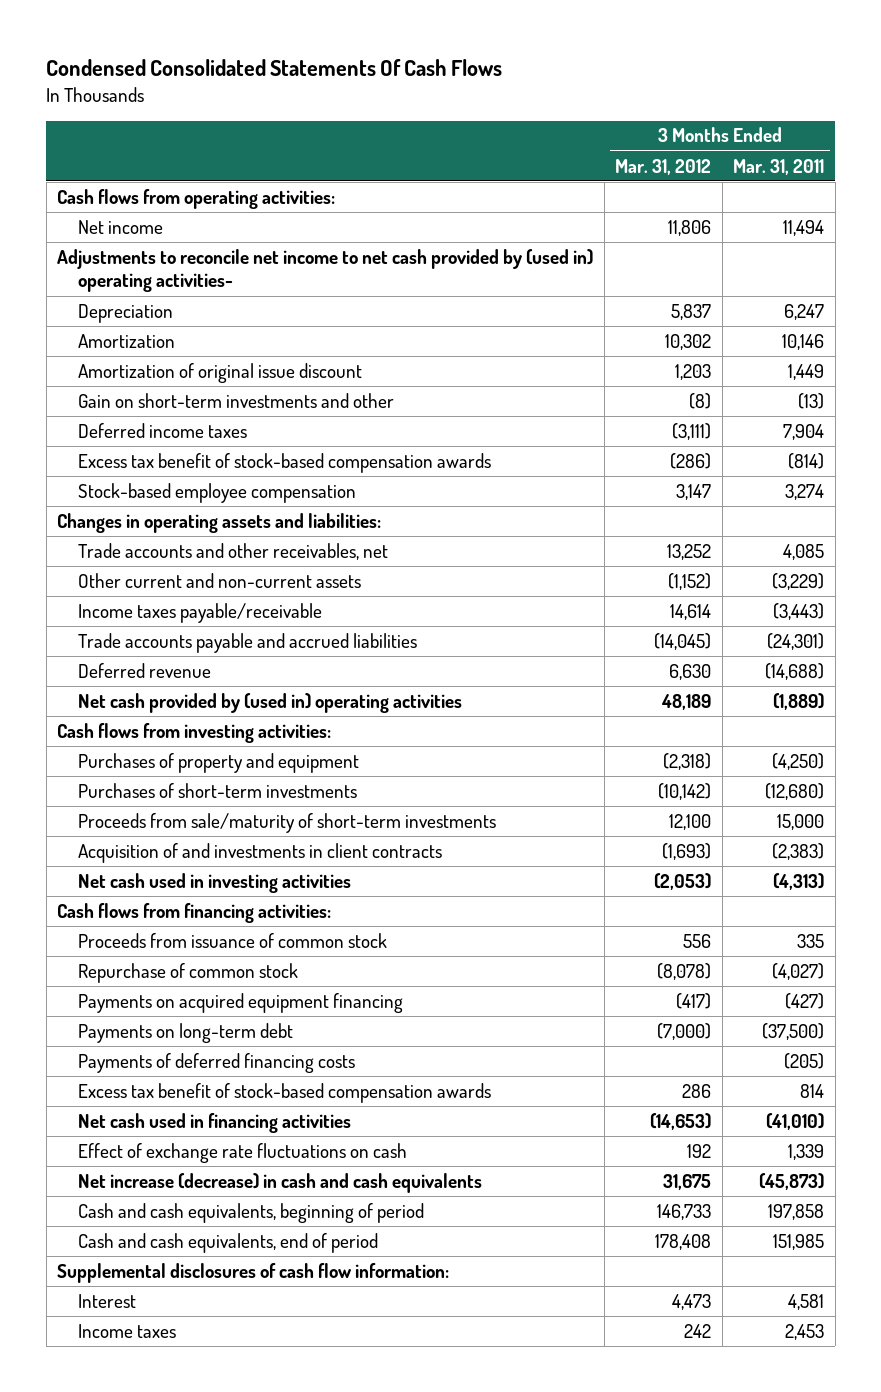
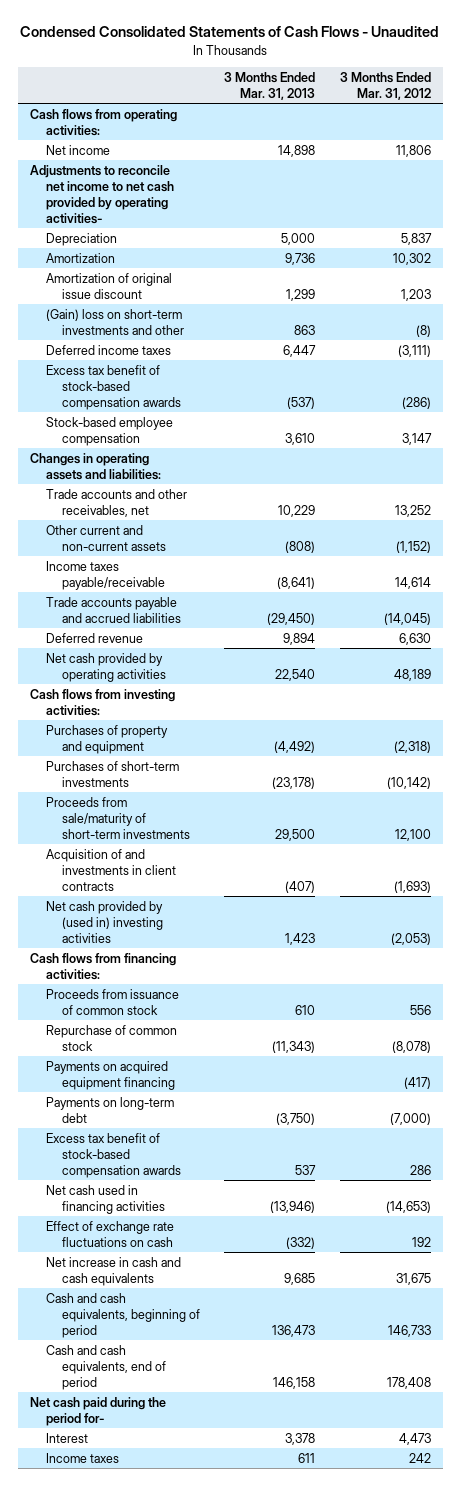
[46,58,503,76] Condensed Consolidated Statements Of Cash Flows -> [20,26,440,38] Condensed Consolidated Statements of Cash Flows - Unaudited
[733,158,825,175] Mar. 31, 2011 -> none
none -> [224,71,316,100] 3 Months Ended Mar. 31, 2013
[57,248,594,293] Adjustments to reconcile net income to net cash provided by (used in) operating activities- -> [29,164,174,224] Adjustments to reconcile net income to net cash provided by operating activities-
[77,392,394,408] Gain on short-term investments and other -> [45,308,185,335] (Gain) loss on short-term investments and other
[77,692,462,713] Net cash provided by (used in) operating activities -> [45,652,167,682] Net cash provided by operating activities
[77,872,351,893] Net cash used in investing activities -> [45,900,164,943] Net cash provided by (used in) investing activities
[77,1052,355,1073] Payments of deferred financing costs -> none
[77,1172,482,1193] Net increase (decrease) in cash and cash equivalents -> [45,1256,181,1286] Net increase in cash and cash equivalents
[57,1262,450,1283] Supplemental disclosures of cash flow information: -> none
none -> [29,1396,166,1426] Net cash paid during the period for-

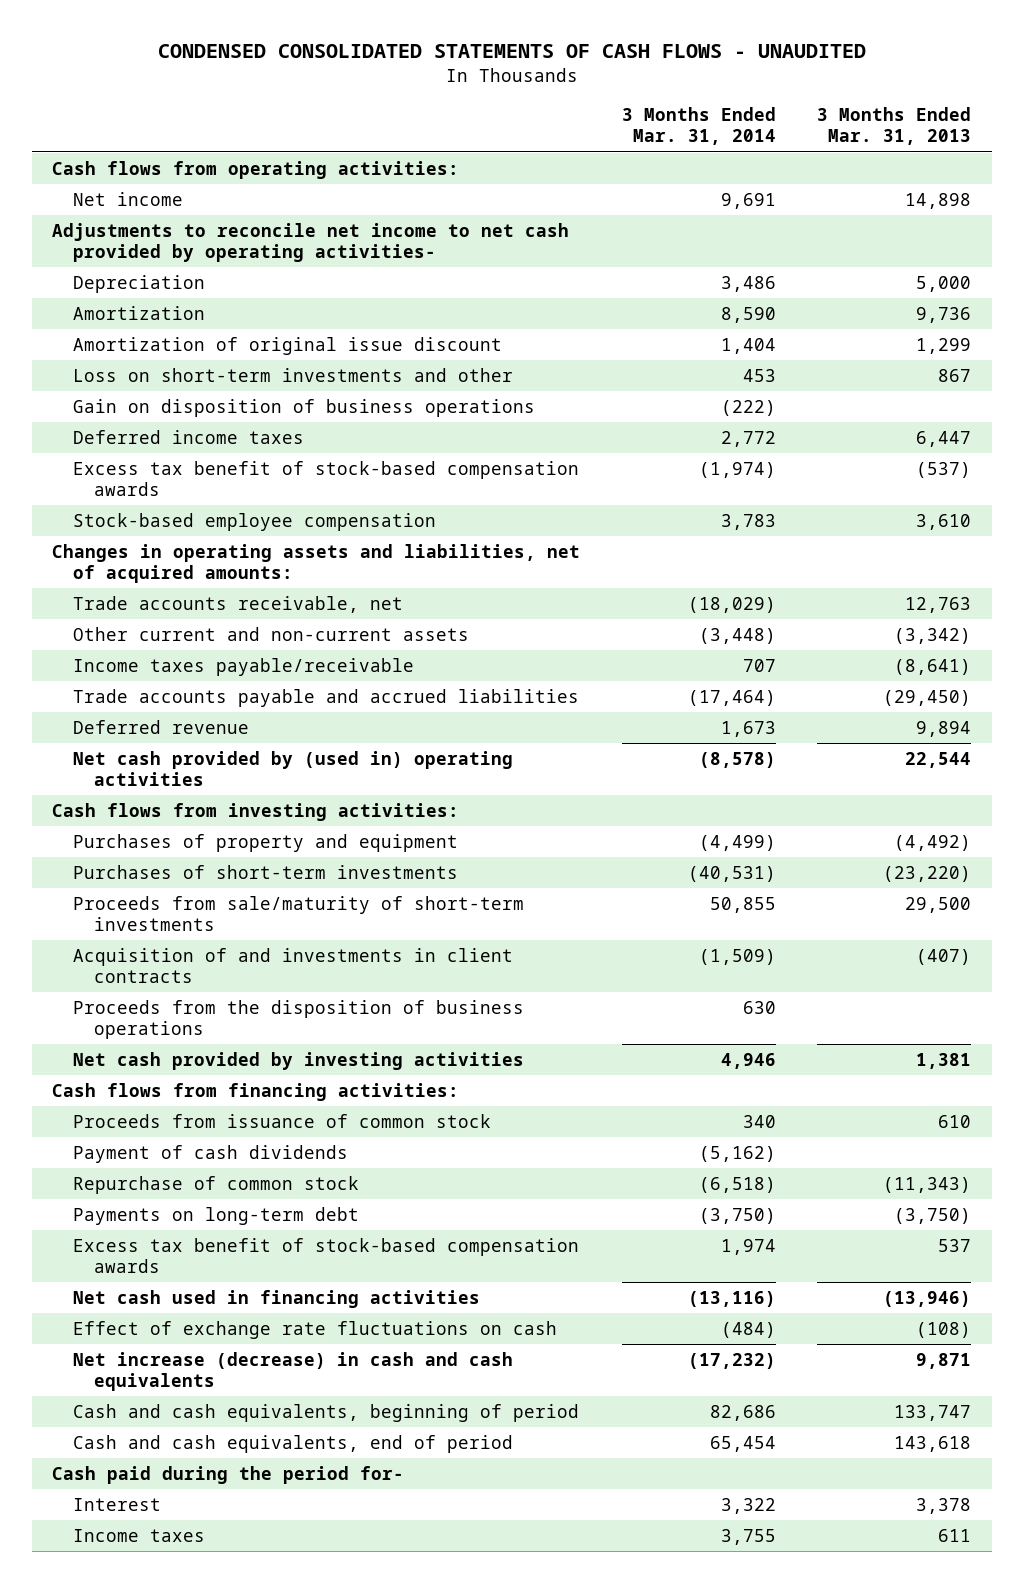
[20,26,440,38] Condensed Consolidated Statements of Cash Flows - Unaudited -> [157,44,866,59] CONDENSED CONSOLIDATED STATEMENTS OF CASH FLOWS - UNAUDITED
[339,71,431,100] 3 Months Ended Mar. 31, 2012 -> none
none -> [621,106,776,146] 3 Months Ended Mar. 31, 2014
[45,308,185,335] (Gain) loss on short-term investments and other -> [73,367,514,382] Loss on short-term investments and other
[294,324,316,335] 863 -> [938,368,972,382] 867
none -> [73,398,536,417] Gain on disposition of business operations
[45,488,187,517] Trade accounts and other receivables, net -> none
[29,452,161,480] Changes in operating assets and liabilities: -> [52,543,581,584] Changes in operating assets and liabilities, net of acquired amounts:
none -> [73,595,404,613] Trade accounts receivable, net
[285,540,316,553] (808) -> [894,627,972,644] (3,342)
[45,652,167,682] Net cash provided by operating activities -> [73,750,514,787] Net cash provided by (used in) operating activities
[275,668,316,681] 22,540 -> [905,751,972,768] 22,544
[272,776,316,789] (23,178) -> [883,865,972,882] (23,220)
none -> [73,999,525,1040] Proceeds from the disposition of business operations
[45,900,164,943] Net cash provided by (used in) investing activities -> [73,1051,525,1070] Net cash provided by investing activities
[285,932,316,945] 1,423 -> [916,1052,972,1069] 1,381
none -> [73,1144,349,1163] Payment of cash dividends
[45,1060,176,1090] Payments on acquired equipment financing -> none
[286,1236,316,1249] (332) -> [916,1321,972,1338] (108)
[45,1256,181,1286] Net increase in cash and cash equivalents -> [73,1351,514,1392] Net increase (decrease) in cash and cash equivalents
[284,1272,316,1285] 9,685 -> [916,1352,972,1369] 9,871
[272,1324,316,1337] 136,473 -> [894,1404,972,1421] 133,747
[273,1376,316,1389] 146,158 -> [894,1435,972,1452] 143,618
[29,1396,166,1426] Net cash paid during the period for- -> [52,1465,405,1484] Cash paid during the period for-

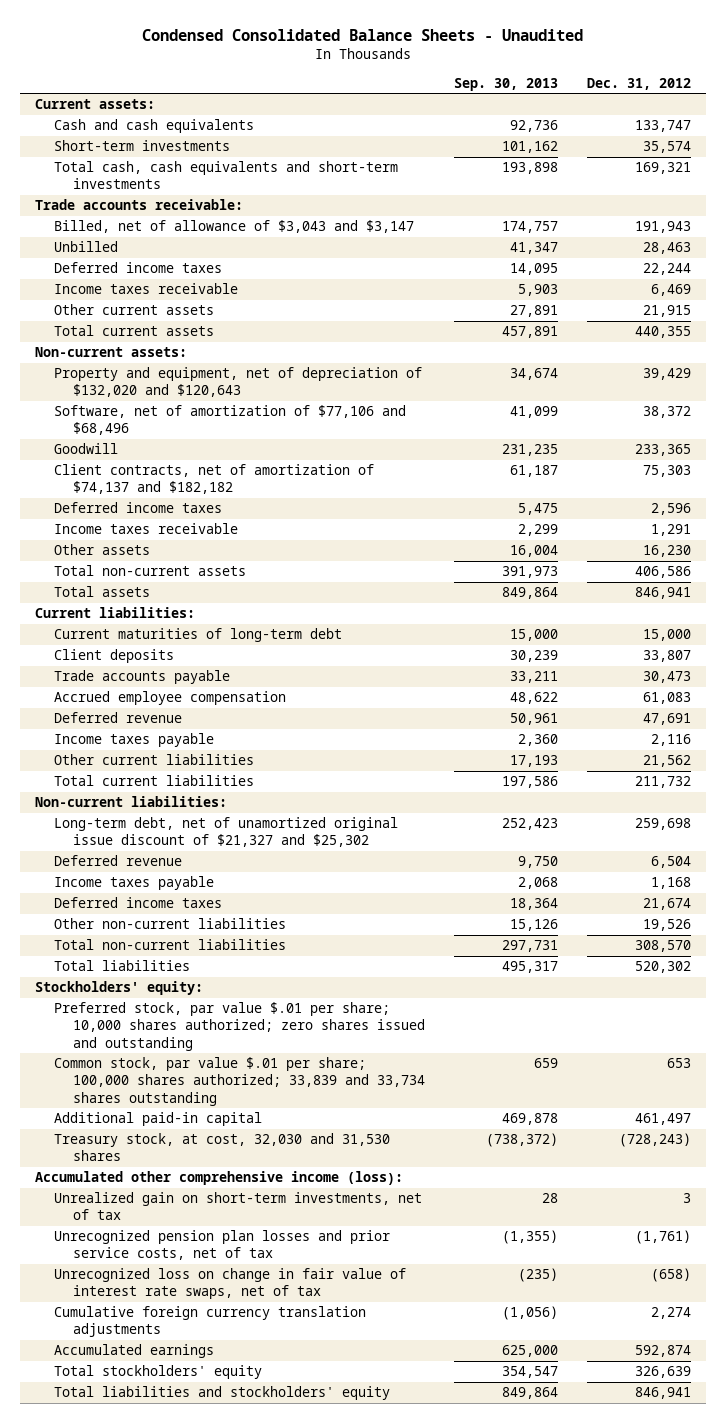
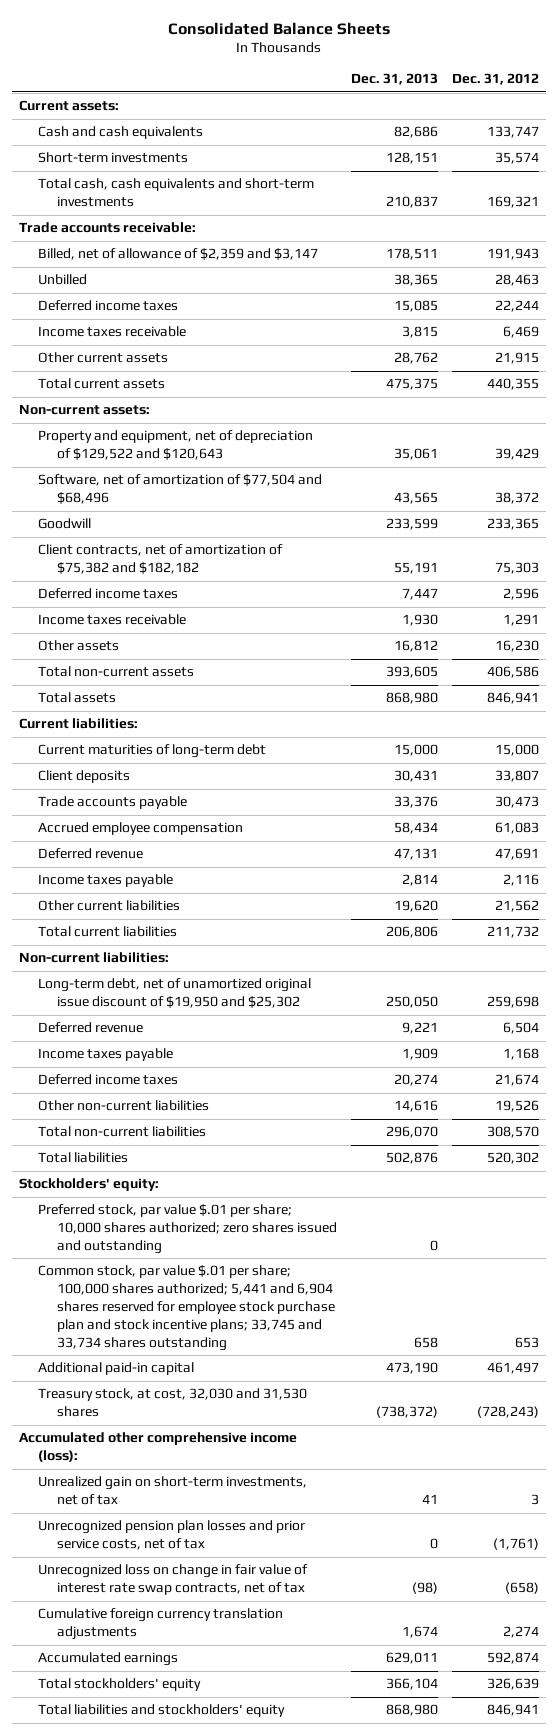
[142,29,584,42] Condensed Consolidated Balance Sheets - Unaudited -> [167,21,390,35] Consolidated Balance Sheets
[454,77,559,91] Sep. 30, 2013 -> none
none -> [350,73,438,86] Dec. 31, 2013
[53,220,414,234] Billed, net of allowance of $3,043 and $3,147 -> [37,248,318,261] Billed, net of allowance of $2,359 and $3,147
[53,367,422,398] Property and equipment, net of depreciation of $132,020 and $120,643 -> [37,430,313,461] Property and equipment, net of depreciation of $129,522 and $120,643
[53,405,406,436] Software, net of amortization of $77,106 and $68,496 -> [37,474,322,505] Software, net of amortization of $77,504 and $68,496
[53,464,374,495] Client contracts, net of amortization of $74,137 and $182,182 -> [37,544,283,575] Client contracts, net of amortization of $75,382 and $182,182
[53,817,398,848] Long-term debt, net of unamortized original issue discount of $21,327 and $25,302 -> [37,978,311,1009] Long-term debt, net of unamortized original issue discount of $19,950 and $25,302
[53,1057,425,1106] Common stock, par value $.01 per share; 100,000 shares authorized; 33,839 and 33,734 shares outstanding -> [37,1265,335,1351] Common stock, par value $.01 per share; 100,000 shares authorized; 5,441 and 6,904 shares reserved for employee stock purchase plan and stock incentive plans; 33,745 and 33,734 shares outstanding
[53,1268,406,1300] Unrecognized loss on change in fair value of interest rate swaps, net of tax -> [37,1564,308,1596] Unrecognized loss on change in fair value of interest rate swap contracts, net of tax

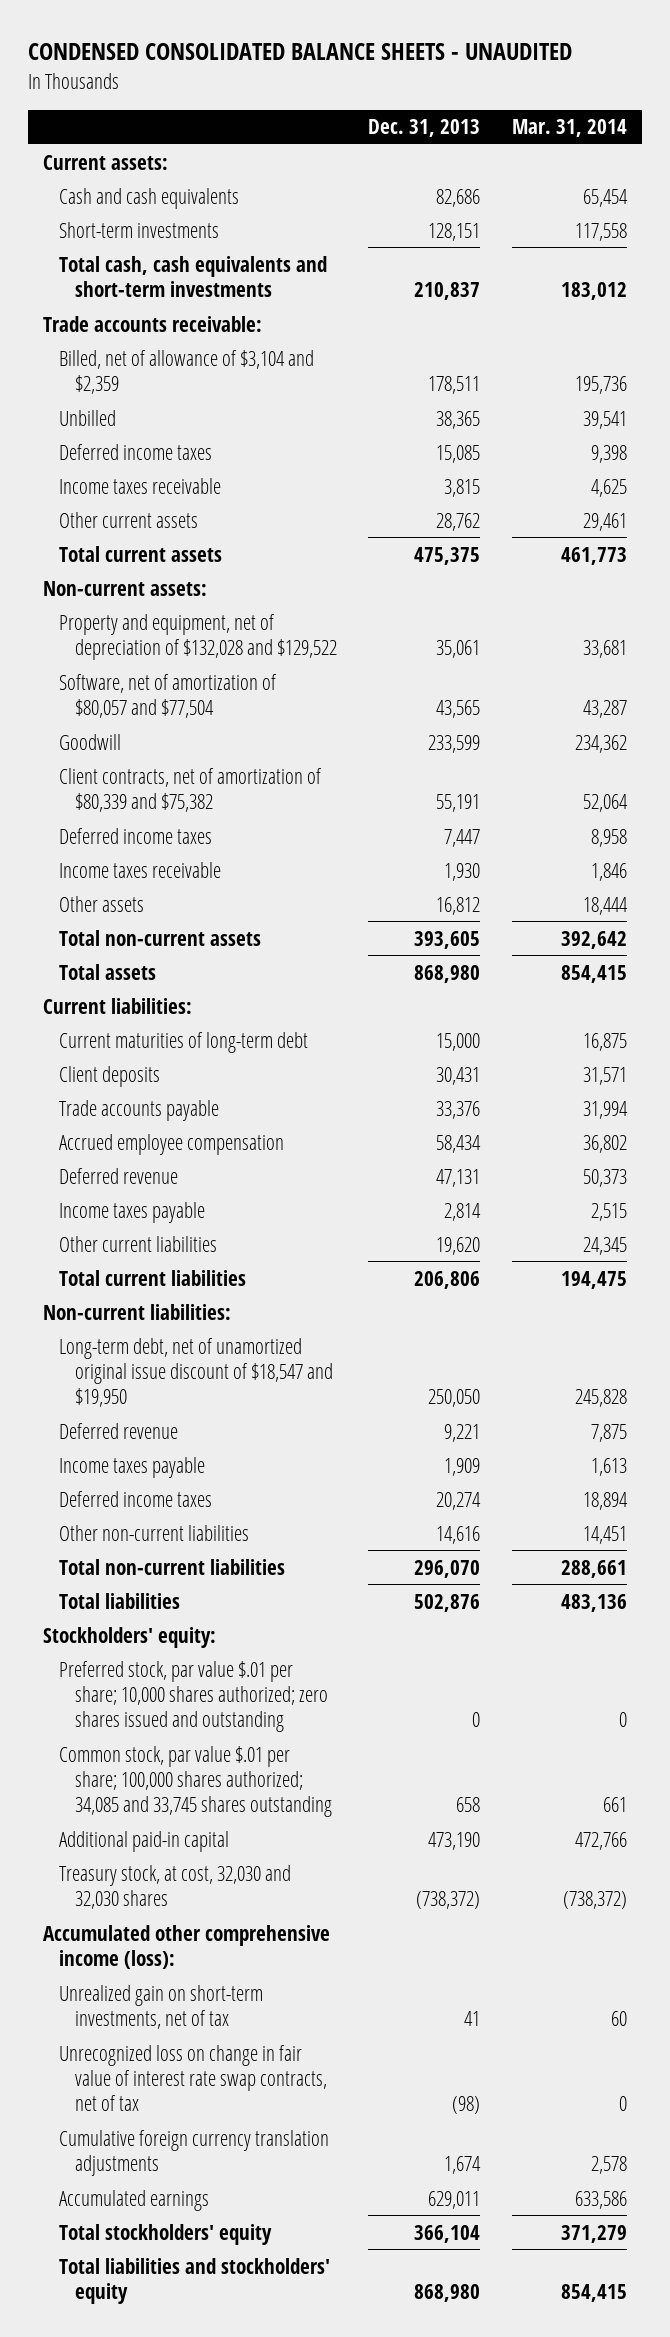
[167,21,390,35] Consolidated Balance Sheets -> [27,43,572,61] CONDENSED CONSOLIDATED BALANCE SHEETS - UNAUDITED
[451,73,539,86] Dec. 31, 2012 -> none
none -> [511,119,627,138] Mar. 31, 2014
[37,248,318,261] Billed, net of allowance of $2,359 and $3,147 -> [59,349,315,394] Billed, net of allowance of $3,104 and $2,359
[37,430,313,461] Property and equipment, net of depreciation of $129,522 and $120,643 -> [59,613,338,660] Property and equipment, net of depreciation of $132,028 and $129,522
[37,474,322,505] Software, net of amortization of $77,504 and $68,496 -> [59,673,278,718] Software, net of amortization of $80,057 and $77,504
[37,544,283,575] Client contracts, net of amortization of $75,382 and $182,182 -> [59,767,323,812] Client contracts, net of amortization of $80,339 and $75,382
[37,978,311,1009] Long-term debt, net of unamortized original issue discount of $19,950 and $25,302 -> [59,1337,334,1408] Long-term debt, net of unamortized original issue discount of $18,547 and $19,950
[37,1265,335,1351] Common stock, par value $.01 per share; 100,000 shares authorized; 5,441 and 6,904 shares reserved for employee stock purchase plan and stock incentive plans; 33,745 and 33,734 shares outstanding -> [59,1745,333,1818] Common stock, par value $.01 per share; 100,000 shares authorized; 34,085 and 33,745 shares outstanding
[37,1388,307,1418] Treasury stock, at cost, 32,030 and 31,530 shares -> [59,1864,292,1909] Treasury stock, at cost, 32,030 and 32,030 shares
[37,1520,305,1551] Unrecognized pension plan losses and prior service costs, net of tax -> none

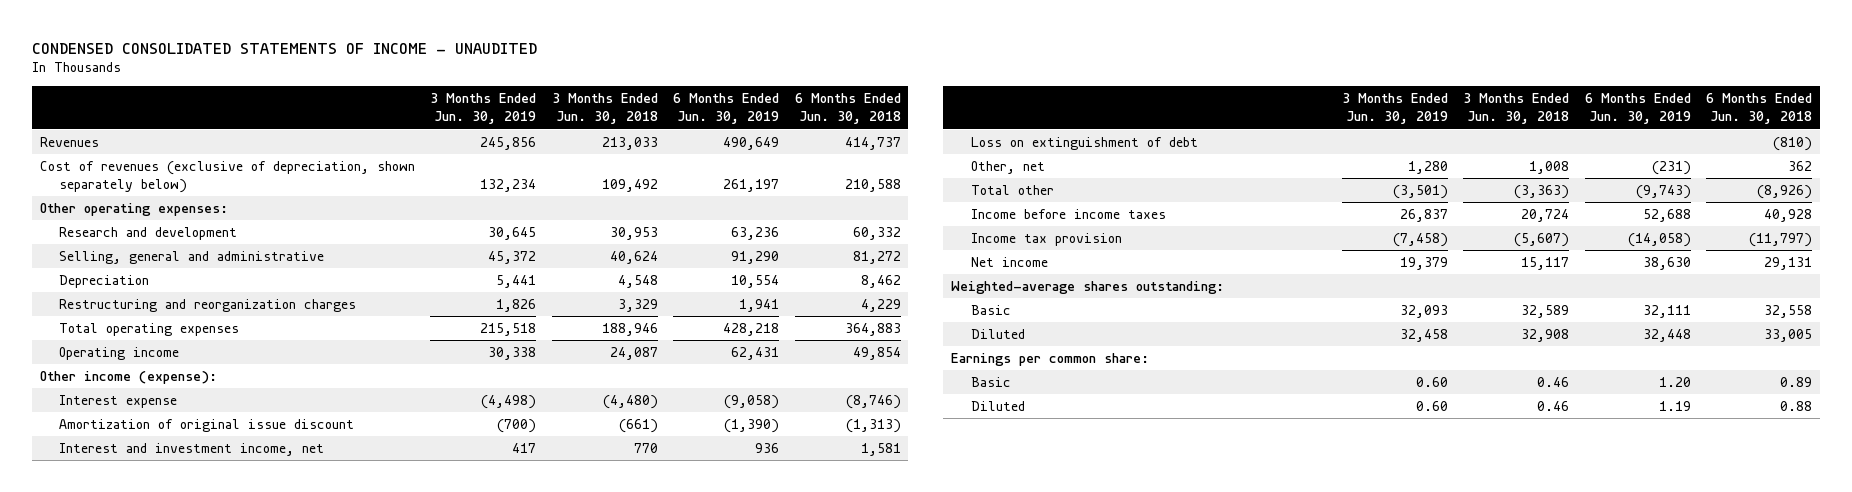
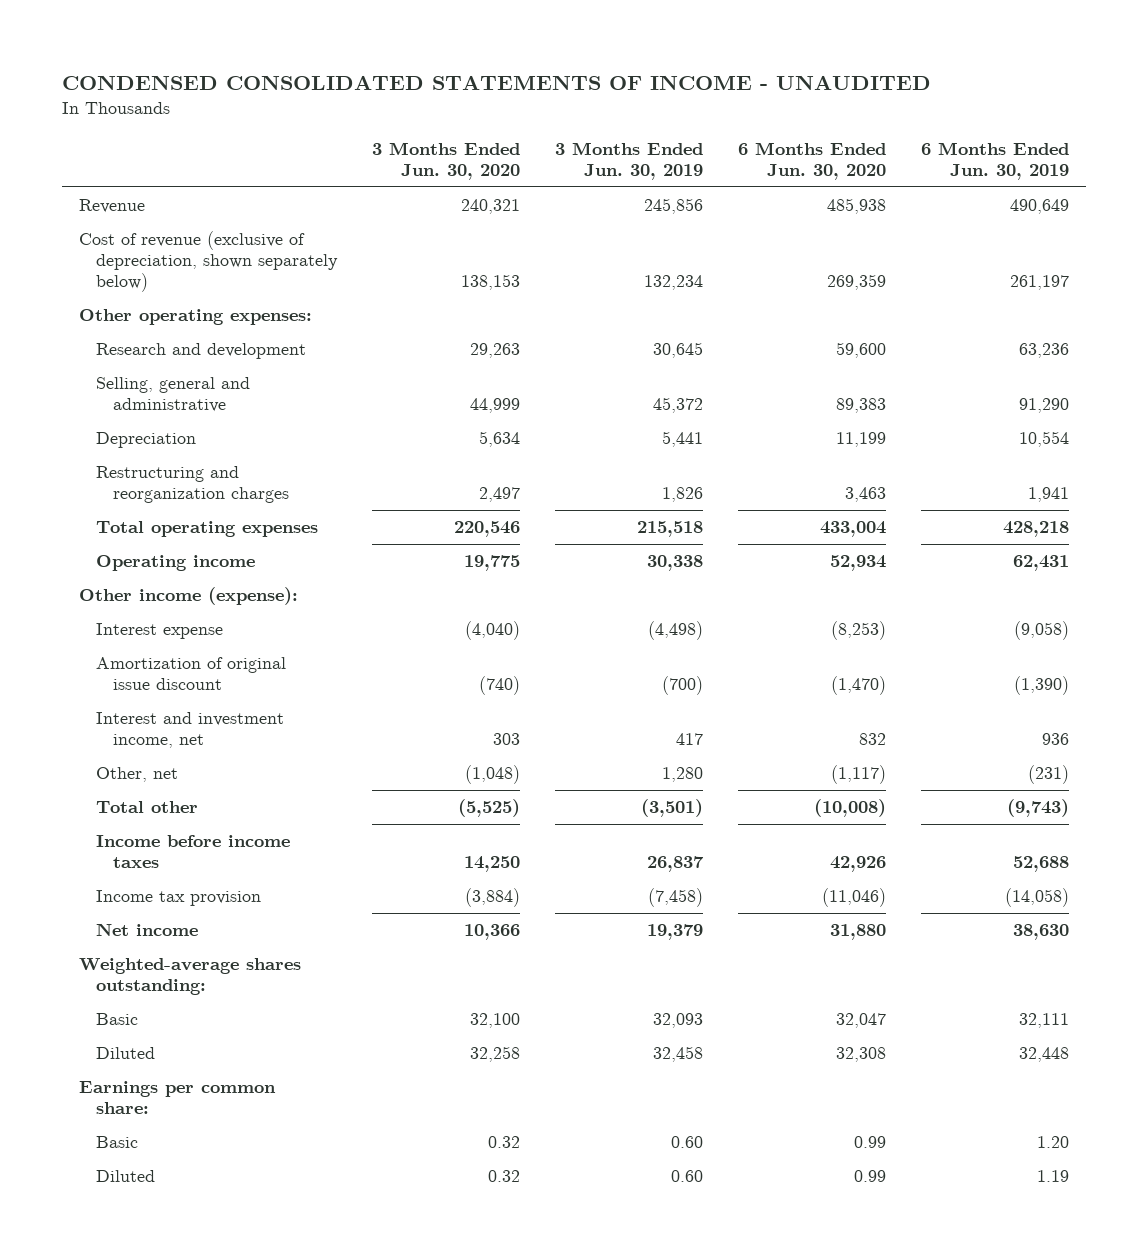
[551,93,658,125] 3 Months Ended Jun. 30, 2018 -> none
[794,93,901,125] 6 Months Ended Jun. 30, 2018 -> none
none -> [372,141,521,180] 3 Months Ended Jun. 30, 2020
none -> [738,141,887,180] 6 Months Ended Jun. 30, 2020
[39,136,99,147] Revenues -> [79,199,146,214] Revenue
[39,160,415,193] Cost of revenues (exclusive of depreciation, shown separately below) -> [79,231,339,293] Cost of revenue (exclusive of depreciation, shown separately below)
[970,136,1198,150] Loss on extinguishment of debt -> none

